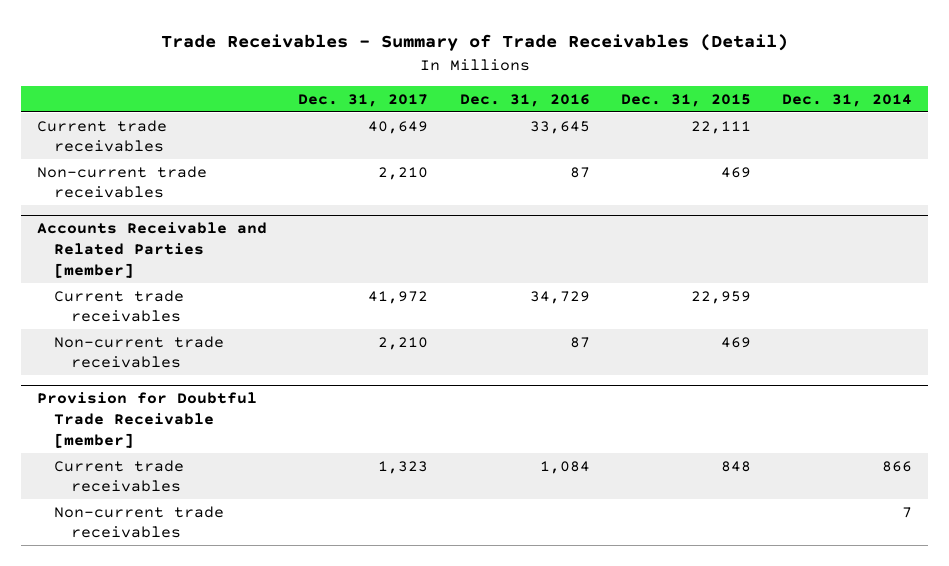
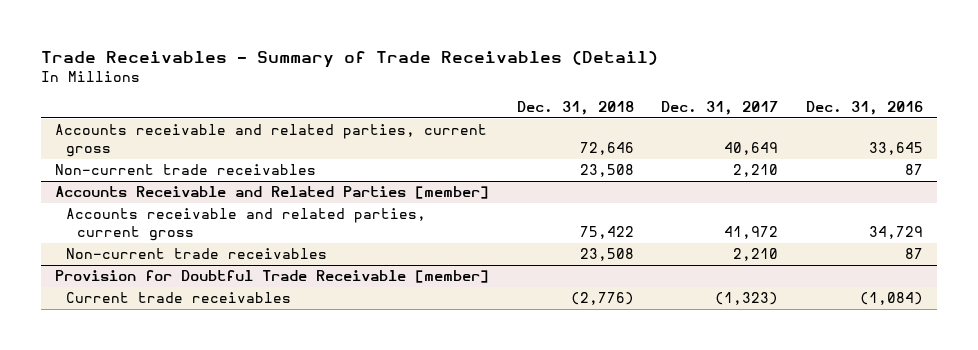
[620,93,751,107] Dec. 31, 2015 -> none
[782,93,913,107] Dec. 31, 2014 -> none
none -> [516,101,634,116] Dec. 31, 2018
[37,119,168,153] Current trade receivables -> [55,124,488,158] Accounts receivable and related parties, current gross
[53,289,184,323] Current trade receivables -> [65,208,426,242] Accounts receivable and related parties, current gross
[53,505,224,539] Non-current trade receivables -> none
[378,460,429,474] 1,323 -> [715,292,779,306] (1,323)
[539,460,590,474] 1,084 -> [859,292,923,306] (1,084)

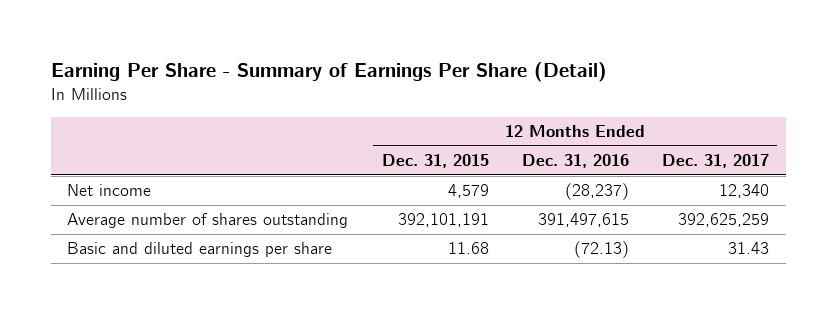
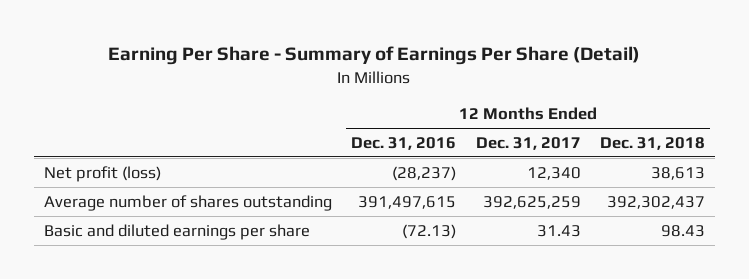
[381,154,489,169] Dec. 31, 2015 -> none
none -> [599,136,705,150] Dec. 31, 2018
[67,184,152,197] Net income -> [43,165,161,182] Net profit (loss)

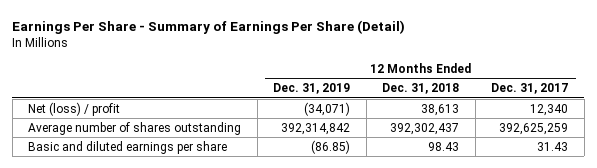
[108,46,641,66] Earning Per Share - Summary of Earnings Per Share (Detail) -> [12,19,406,34] Earnings Per Share - Summary of Earnings Per Share (Detail)
[351,136,457,150] Dec. 31, 2016 -> none
none -> [273,83,351,95] Dec. 31, 2019
[43,165,161,182] Net profit (loss) -> [28,101,121,116] Net (loss) / profit

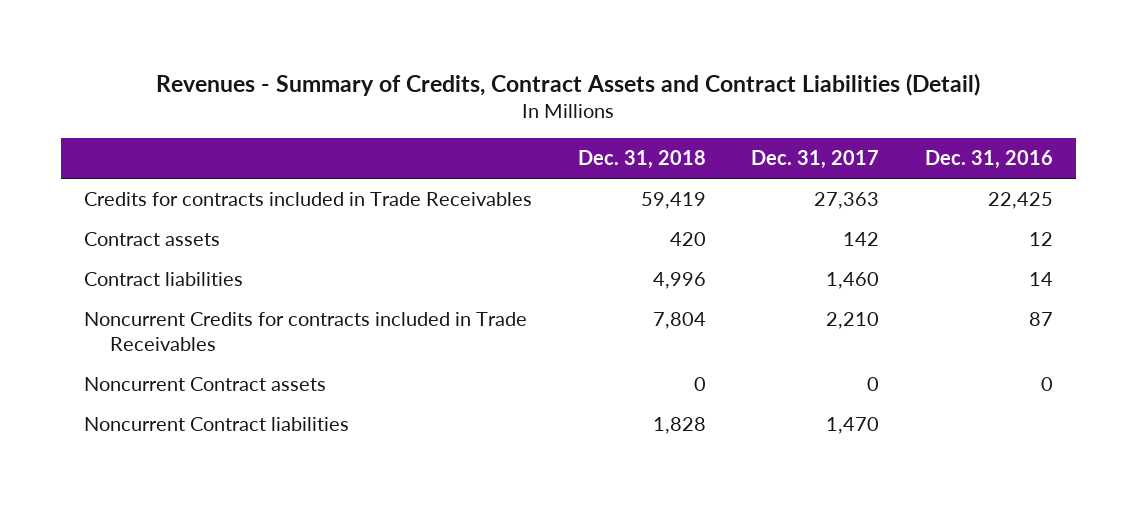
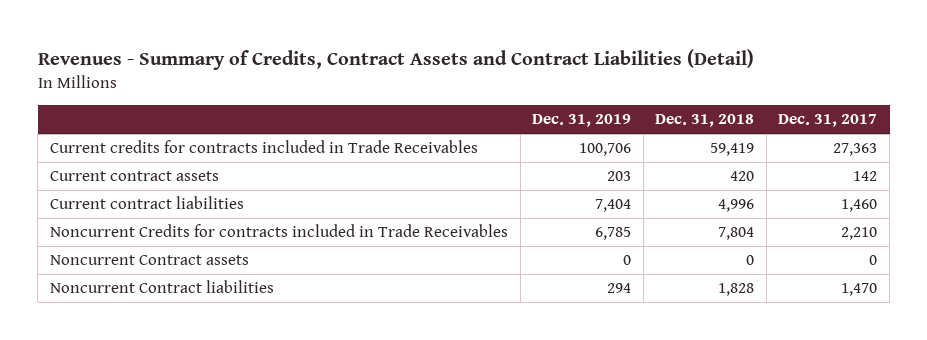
[925,150,1054,170] Dec. 31, 2016 -> none
none -> [532,114,632,128] Dec. 31, 2019
[83,192,532,207] Credits for contracts included in Trade Receivables -> [49,140,478,154] Current credits for contracts included in Trade Receivables
[83,232,220,247] Contract assets -> [49,171,219,182] Current contract assets
[83,272,243,287] Contract liabilities -> [49,196,244,210] Current contract liabilities

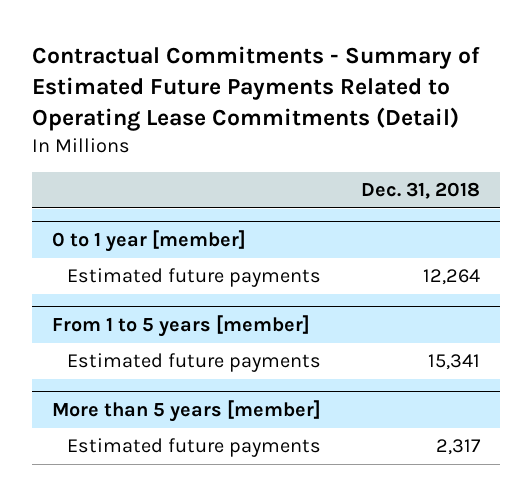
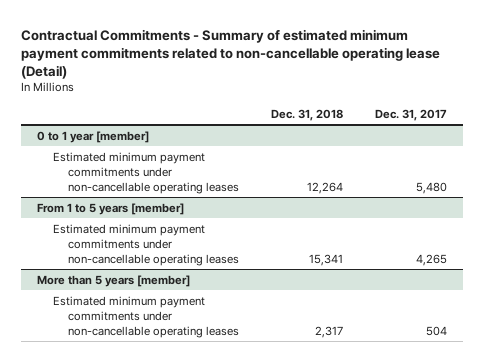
[31,45,480,131] Contractual Commitments - Summary of Estimated Future Payments Related to Operating Lease Commitments (Detail) -> [21,28,441,79] Contractual Commitments - Summary of estimated minimum payment commitments related to non-cancellable operating lease (Detail)
none -> [375,108,448,121] Dec. 31, 2017
[67,268,322,288] Estimated future payments -> [52,151,240,194] Estimated minimum payment commitments under non-cancellable operating leases
[67,353,322,373] Estimated future payments -> [52,223,240,266] Estimated minimum payment commitments under non-cancellable operating leases
[67,438,322,458] Estimated future payments -> [52,295,240,338] Estimated minimum payment commitments under non-cancellable operating leases

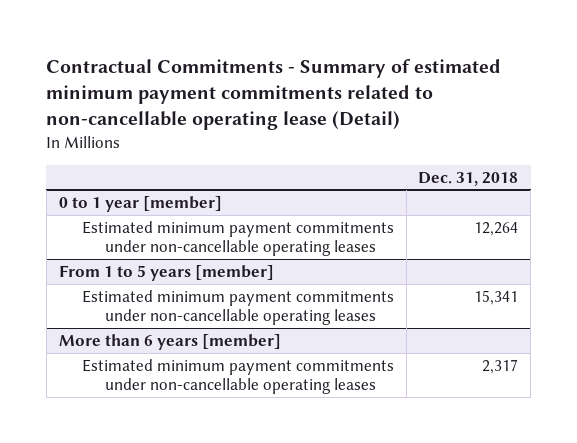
[375,108,448,121] Dec. 31, 2017 -> none
[37,274,191,287] More than 5 years [member] -> [58,333,281,350] More than 6 years [member]

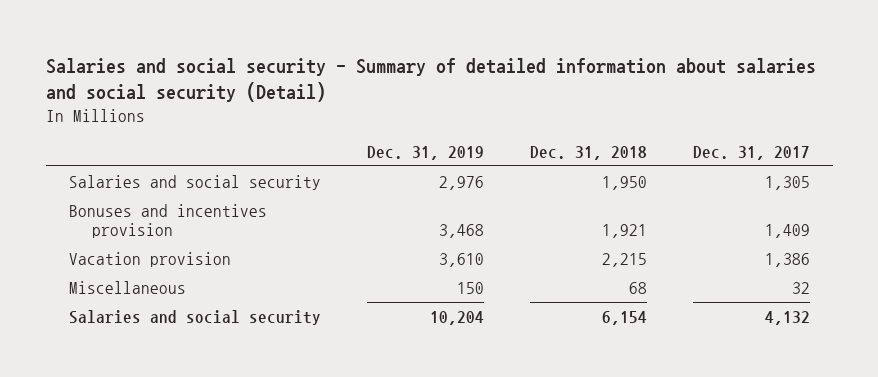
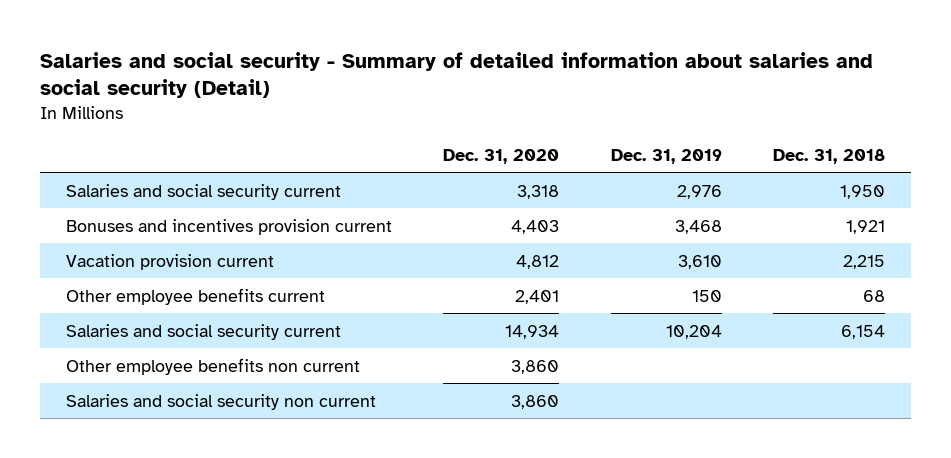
[692,146,810,161] Dec. 31, 2017 -> none
none -> [443,148,560,164] Dec. 31, 2020
[68,174,321,190] Salaries and social security -> [66,183,342,200] Salaries and social security current
[68,203,267,239] Bonuses and incentives provision -> [66,218,393,235] Bonuses and incentives provision current
[68,251,231,267] Vacation provision -> [66,253,275,270] Vacation provision current
[68,280,186,294] Miscellaneous -> [66,287,326,305] Other employee benefits current
[68,309,321,325] Salaries and social security -> [66,323,342,340] Salaries and social security current
none -> [66,357,361,375] Other employee benefits non current
none -> [66,393,377,410] Salaries and social security non current

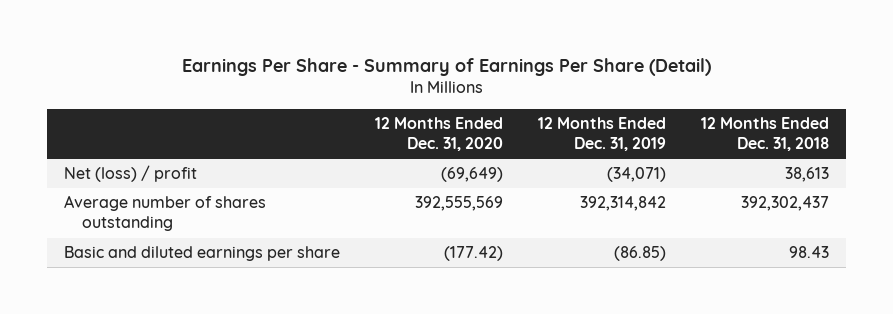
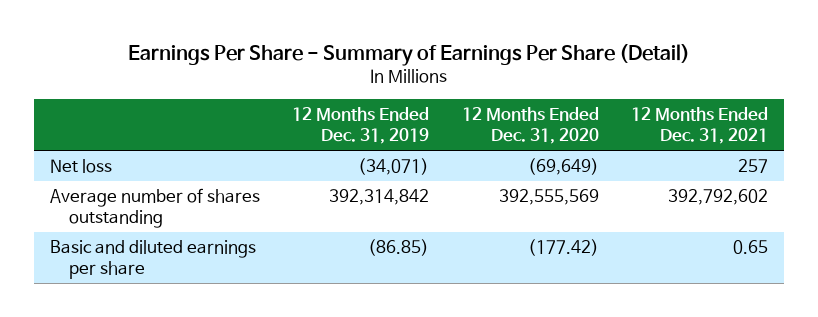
[700,117,829,152] 12 Months Ended Dec. 31, 2018 -> none
none -> [631,107,769,145] 12 Months Ended Dec. 31, 2021
[64,165,198,183] Net (loss) / profit -> [49,159,112,174] Net loss

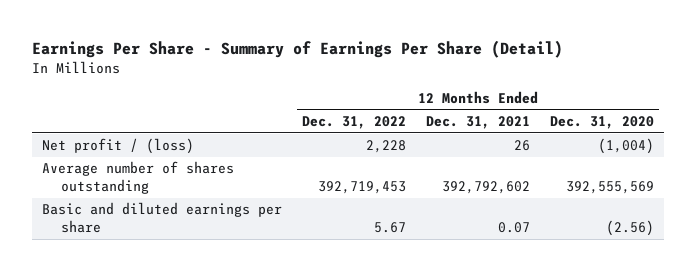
[292,107,430,145] 12 Months Ended Dec. 31, 2019 -> none
none -> [302,116,407,130] Dec. 31, 2022
[49,159,112,174] Net loss -> [42,138,195,155] Net profit / (loss)
[527,158,599,176] (69,649) -> [598,138,655,155] (1,004)
[738,159,769,174] 257 -> [514,140,531,152] 26
[527,239,599,257] (177.42) -> [606,220,655,237] (2.56)
[733,240,769,255] 0.65 -> [498,222,531,234] 0.07

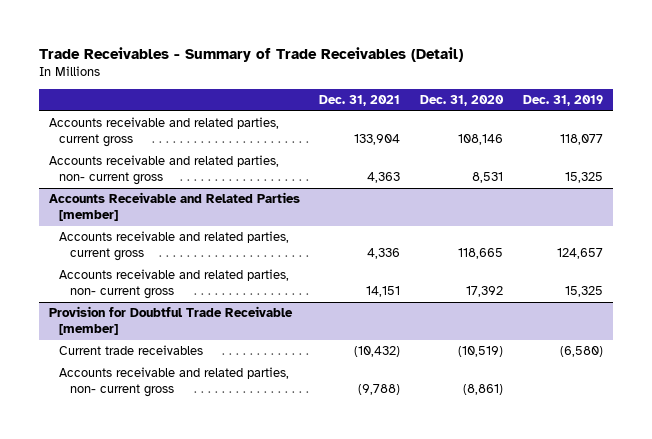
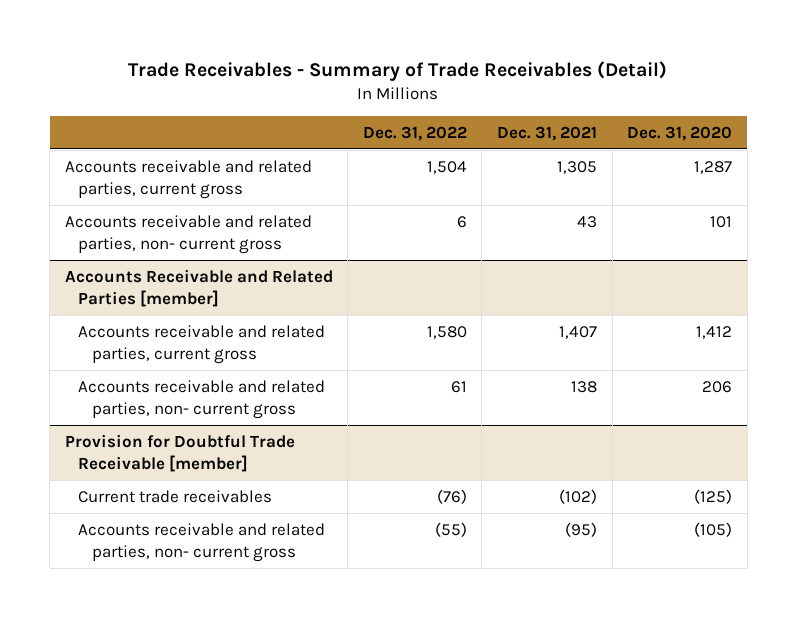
[523,95,604,107] Dec. 31, 2019 -> none
none -> [362,125,467,141] Dec. 31, 2022
[354,134,401,146] 133,904 -> [556,160,597,174] 1,305
[458,134,504,146] 108,146 -> [694,160,733,174] 1,287
[367,172,401,184] 4,363 -> [576,215,597,228] 43
[472,172,504,184] 8,531 -> [710,215,733,228] 101
[367,248,401,260] 4,336 -> [558,325,597,339] 1,407
[458,248,504,260] 118,665 -> [696,325,733,339] 1,412
[366,286,401,298] 14,151 -> [570,380,597,393] 138
[466,286,504,298] 17,392 -> [702,380,733,393] 206
[354,346,401,358] (10,432) -> [558,488,597,504] (102)
[458,346,504,358] (10,519) -> [694,488,733,504] (125)
[358,384,401,396] (9,788) -> [564,521,597,537] (95)
[463,384,504,396] (8,861) -> [694,521,733,537] (105)

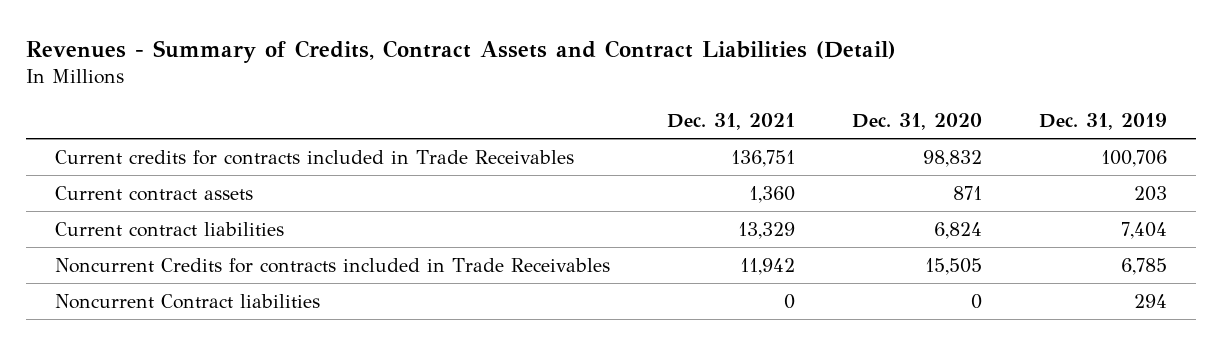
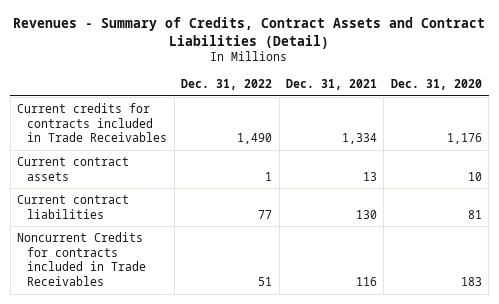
[1039,113,1168,131] Dec. 31, 2019 -> none
none -> [181,79,273,91] Dec. 31, 2022
[54,293,320,309] Noncurrent Contract liabilities -> none
[731,149,796,167] 136,751 -> [341,133,377,145] 1,334
[923,149,983,167] 98,832 -> [446,133,482,145] 1,176
[749,185,796,203] 1,360 -> [362,171,377,181] 13
[953,185,983,200] 871 -> [467,171,482,181] 10
[738,221,796,239] 13,329 -> [355,209,377,219] 130
[934,221,983,239] 6,824 -> [467,209,482,219] 81
[740,257,796,275] 11,942 -> [355,277,377,287] 116
[925,257,983,275] 15,505 -> [460,277,482,287] 183

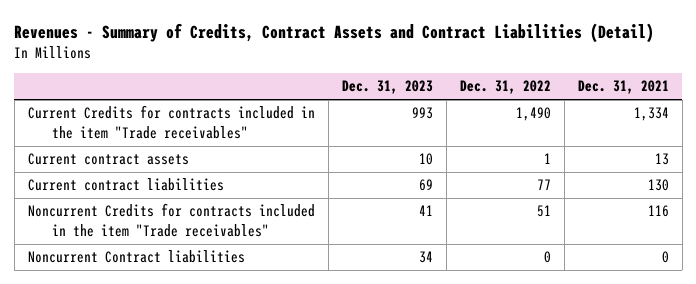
[390,79,482,91] Dec. 31, 2020 -> none
none -> [341,80,433,95] Dec. 31, 2023
[17,102,168,143] Current credits for contracts included in Trade Receivables -> [27,105,315,139] Current Credits for contracts included in the item "Trade receivables"
[17,231,147,287] Noncurrent Credits for contracts included in Trade Receivables -> [27,203,315,237] Noncurrent Credits for contracts included in the item "Trade receivables"
none -> [27,250,245,264] Noncurrent Contract liabilities

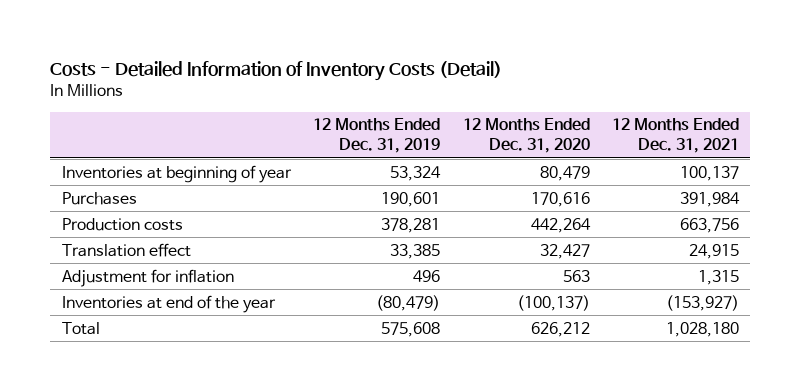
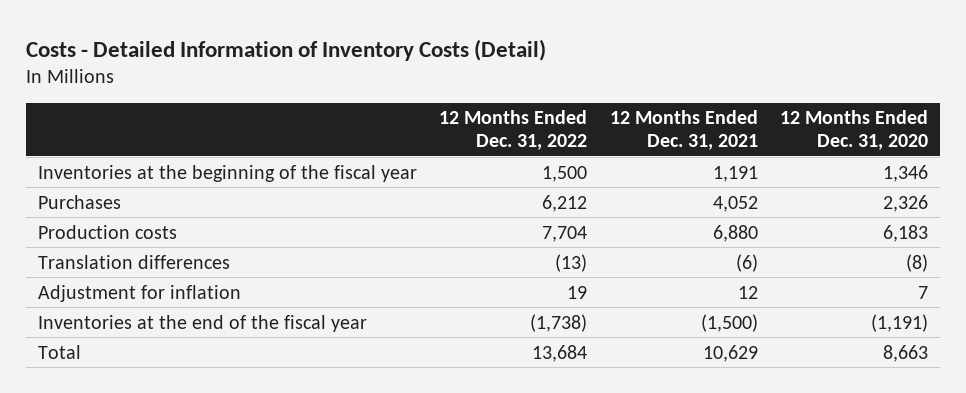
[313,118,441,154] 12 Months Ended Dec. 31, 2019 -> none
none -> [439,110,588,150] 12 Months Ended Dec. 31, 2022
[61,164,292,183] Inventories at beginning of year -> [37,164,417,182] Inventories at the beginning of the fiscal year
[539,165,590,181] 80,479 -> [883,164,929,182] 1,346
[680,165,740,181] 100,137 -> [712,165,758,182] 1,191
[530,191,590,207] 170,616 -> [883,194,929,212] 2,326
[680,191,741,207] 391,984 -> [712,195,758,212] 4,052
[530,217,591,233] 442,264 -> [883,224,929,242] 6,183
[680,217,740,233] 663,756 -> [712,224,758,242] 6,880
[61,242,191,257] Translation effect -> [37,254,230,269] Translation differences
[539,243,590,259] 32,427 -> [906,253,929,272] (8)
[689,243,740,259] 24,915 -> [735,253,758,272] (6)
[562,269,590,282] 563 -> [918,285,929,299] 7
[698,269,740,285] 1,315 -> [737,285,758,299] 12
[61,294,276,313] Inventories at end of the year -> [37,314,367,332] Inventories at the end of the fiscal year
[516,294,590,311] (100,137) -> [871,313,929,332] (1,191)
[666,294,740,311] (153,927) -> [700,313,758,332] (1,500)
[530,321,590,337] 626,212 -> [883,344,929,362] 8,663
[666,321,740,337] 1,028,180 -> [702,344,758,362] 10,629

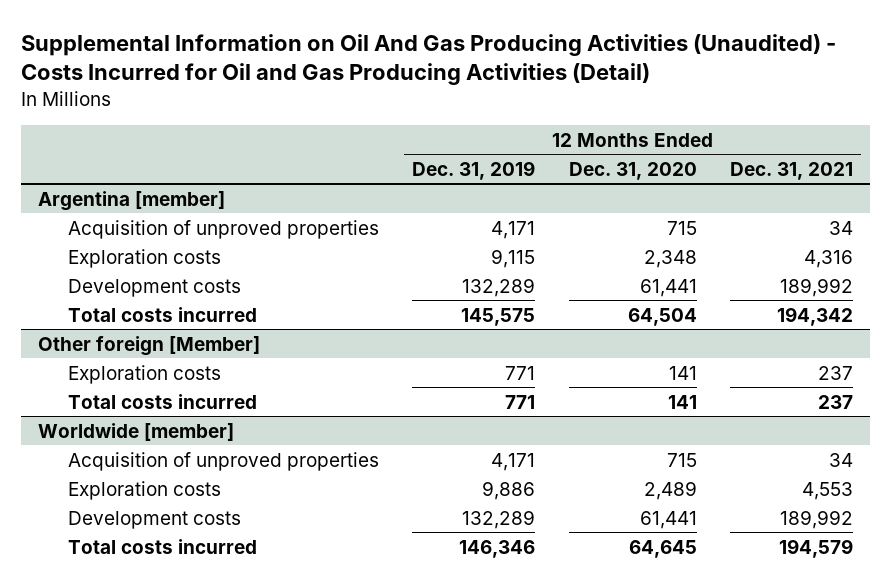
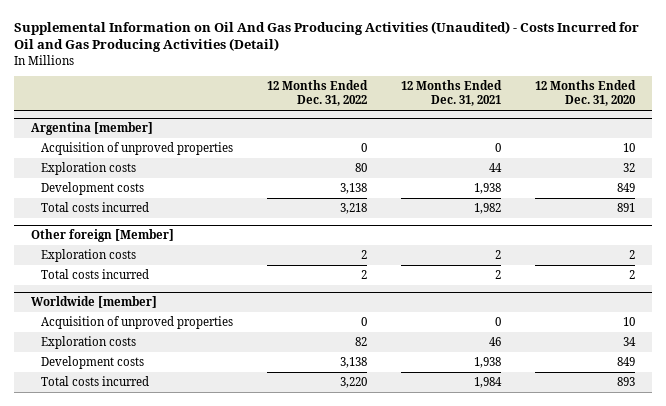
[412,160,536,180] Dec. 31, 2019 -> none
none -> [267,80,369,107] 12 Months Ended Dec. 31, 2022
[666,220,697,235] 715 -> [622,143,635,153] 10
[829,220,854,235] 34 -> [494,143,501,153] 0
[643,249,697,268] 2,348 -> [622,163,635,173] 32
[804,249,854,268] 4,316 -> [488,163,502,173] 44
[639,278,697,297] 61,441 -> [616,183,635,193] 849
[780,277,854,297] 189,992 -> [473,183,501,195] 1,938
[627,307,697,326] 64,504 -> [616,203,635,213] 891
[777,306,854,326] 194,342 -> [473,203,501,215] 1,982
[668,365,697,380] 141 -> [628,250,635,260] 2
[818,365,854,380] 237 -> [494,250,501,260] 2
[667,394,697,409] 141 -> [628,270,635,280] 2
[818,394,854,409] 237 -> [494,270,501,280] 2
[666,452,697,467] 715 -> [622,317,635,327] 10
[829,452,854,467] 34 -> [494,317,501,327] 0
[643,480,697,500] 2,489 -> [622,337,636,347] 34
[802,481,854,500] 4,553 -> [488,337,501,347] 46
[639,510,697,529] 61,441 -> [616,357,635,367] 849
[780,509,854,529] 189,992 -> [473,357,501,369] 1,938
[628,539,697,558] 64,645 -> [616,377,635,387] 893
[779,538,854,558] 194,579 -> [473,377,502,389] 1,984

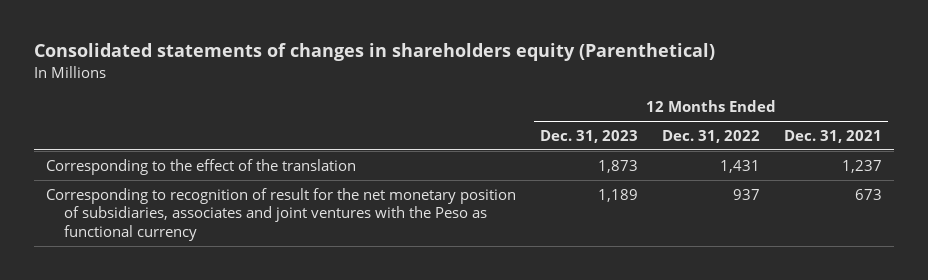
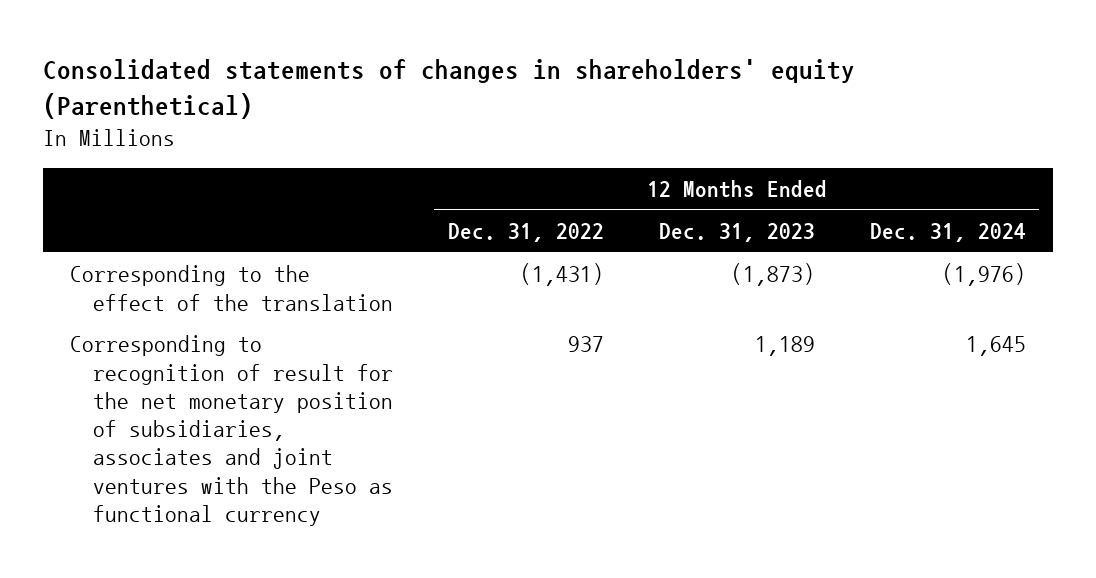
[33,43,715,62] Consolidated statements of changes in shareholders equity (Parenthetical) -> [43,59,856,119] Consolidated statements of changes in shareholders' equity (Parenthetical)
[784,129,883,143] Dec. 31, 2021 -> none
none -> [869,223,1026,243] Dec. 31, 2024
[598,159,639,173] 1,873 -> [730,263,815,287] (1,873)
[720,159,761,173] 1,431 -> [519,263,604,287] (1,431)

